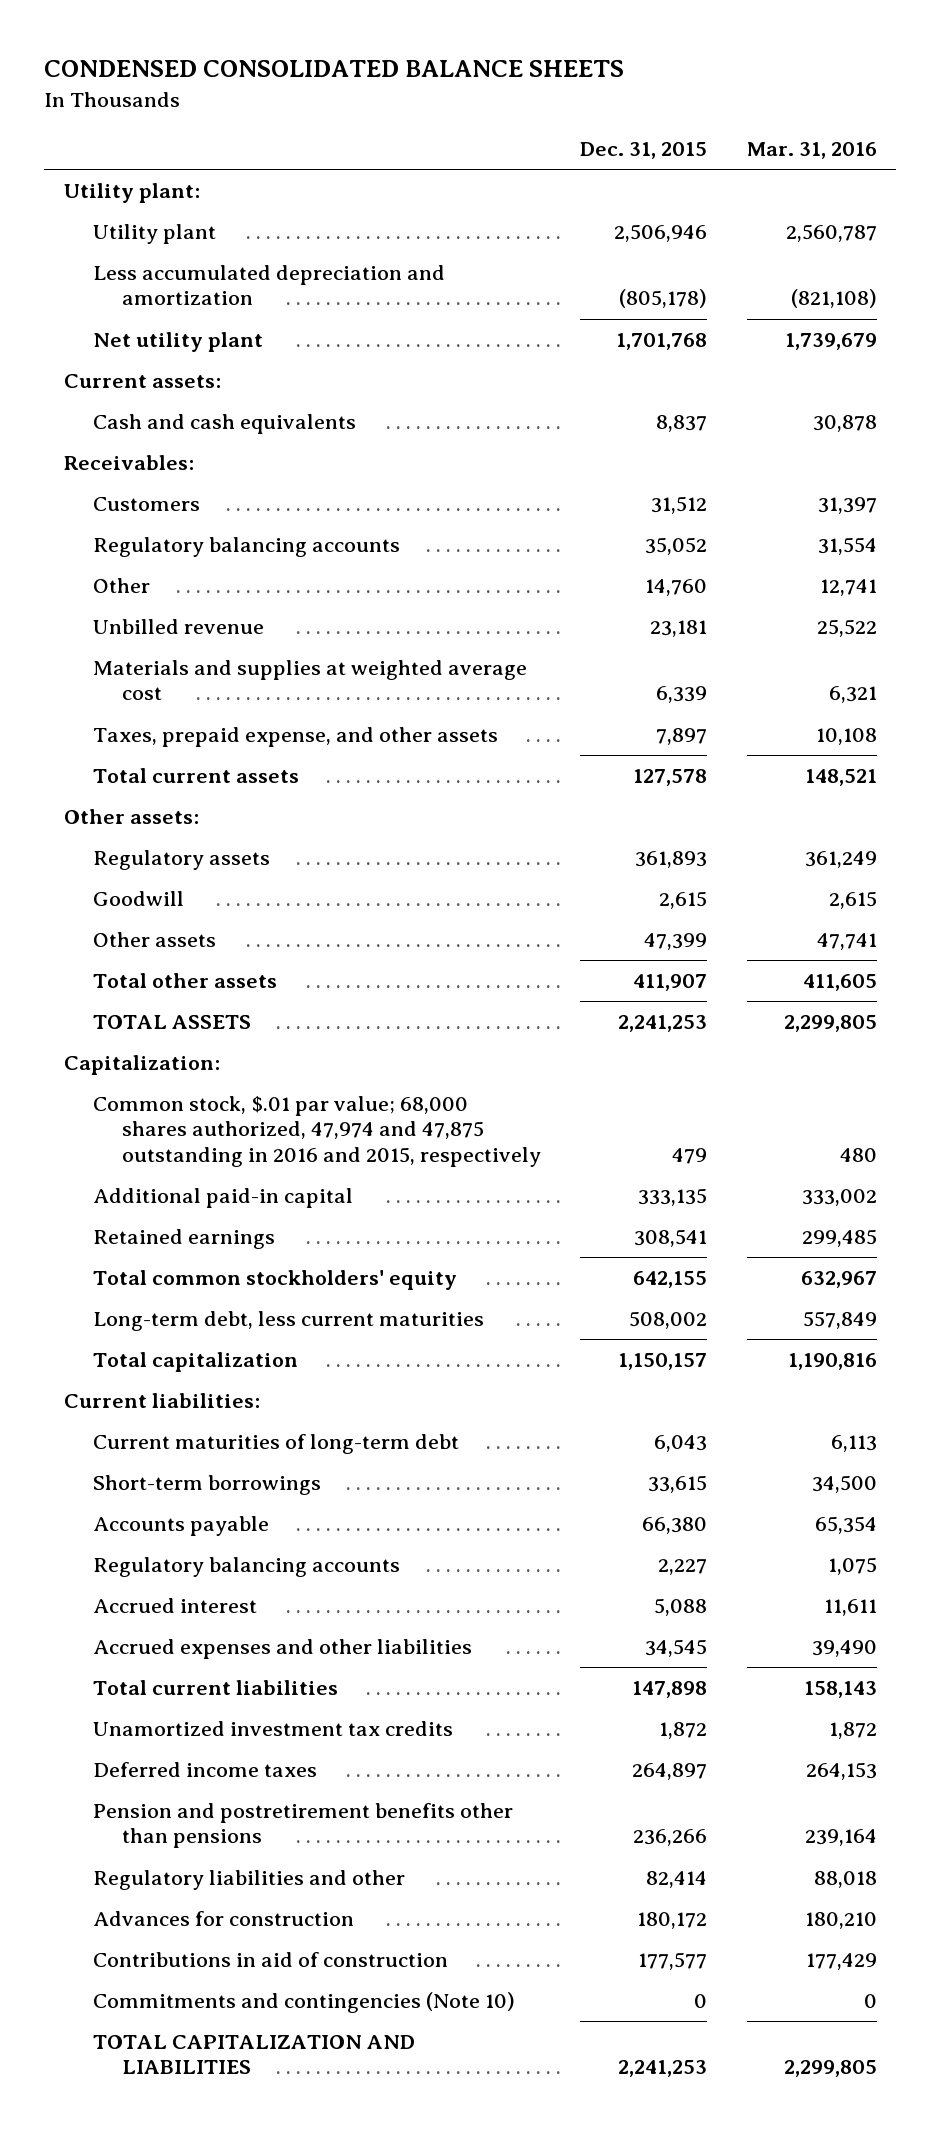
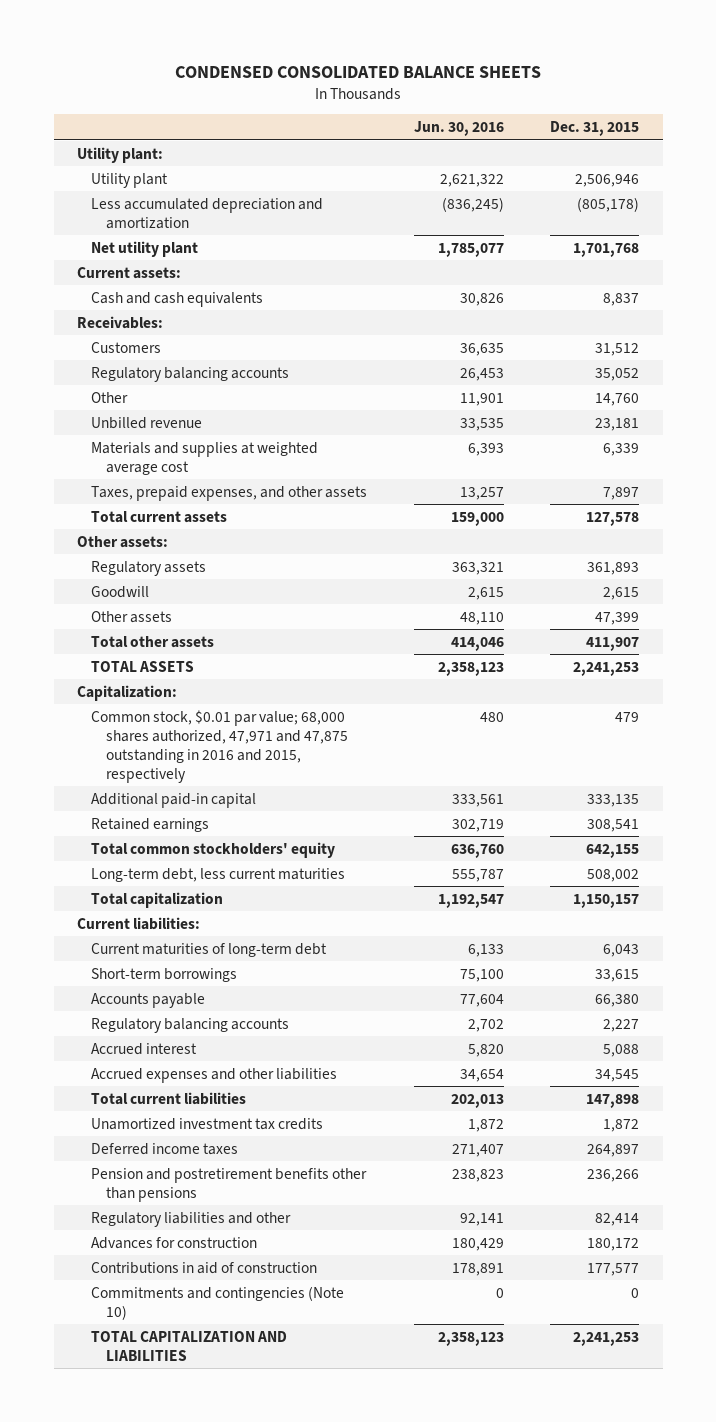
[746,142,877,160] Mar. 31, 2016 -> none
none -> [413,121,504,137] Jun. 30, 2016
[92,727,498,748] Taxes, prepaid expense, and other assets -> [91,485,368,501] Taxes, prepaid expenses, and other assets
[92,1096,542,1167] Common stock, $.01 par value; 68,000 shares authorized, 47,974 and 47,875 outstanding in 2016 and 2015, respectively -> [91,709,348,783] Common stock, $0.01 par value; 68,000 shares authorized, 47,971 and 47,875 outstanding in 2016 and 2015, respectively

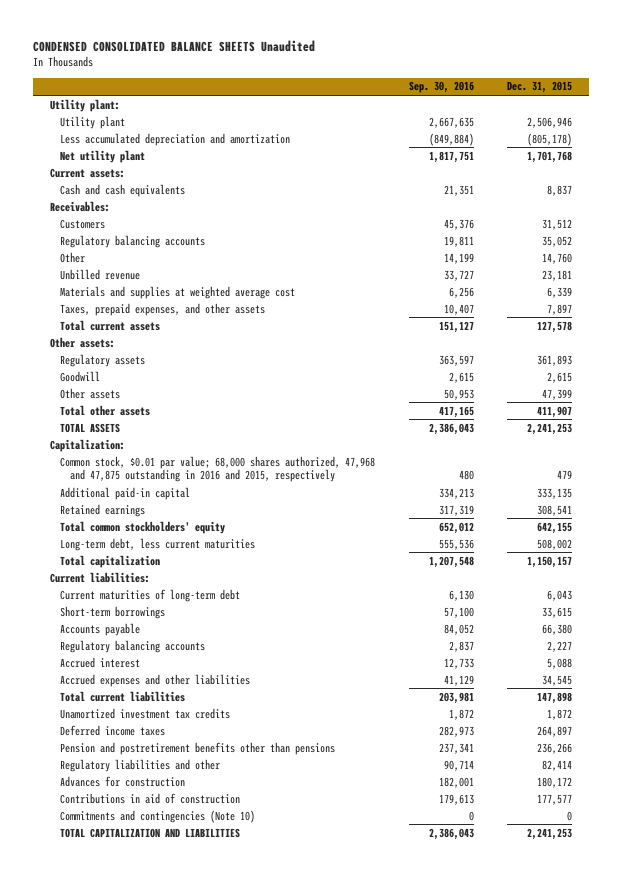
[175,65,542,78] CONDENSED CONSOLIDATED BALANCE SHEETS -> [33,39,316,52] CONDENSED CONSOLIDATED BALANCE SHEETS Unaudited
[413,121,504,137] Jun. 30, 2016 -> none
none -> [408,81,474,94] Sep. 30, 2016
[91,709,348,783] Common stock, $0.01 par value; 68,000 shares authorized, 47,971 and 47,875 outstanding in 2016 and 2015, respectively -> [60,455,376,483] Common stock, $0.01 par value; 68,000 shares authorized, 47,968 and 47,875 outstanding in 2016 and 2015, respectively

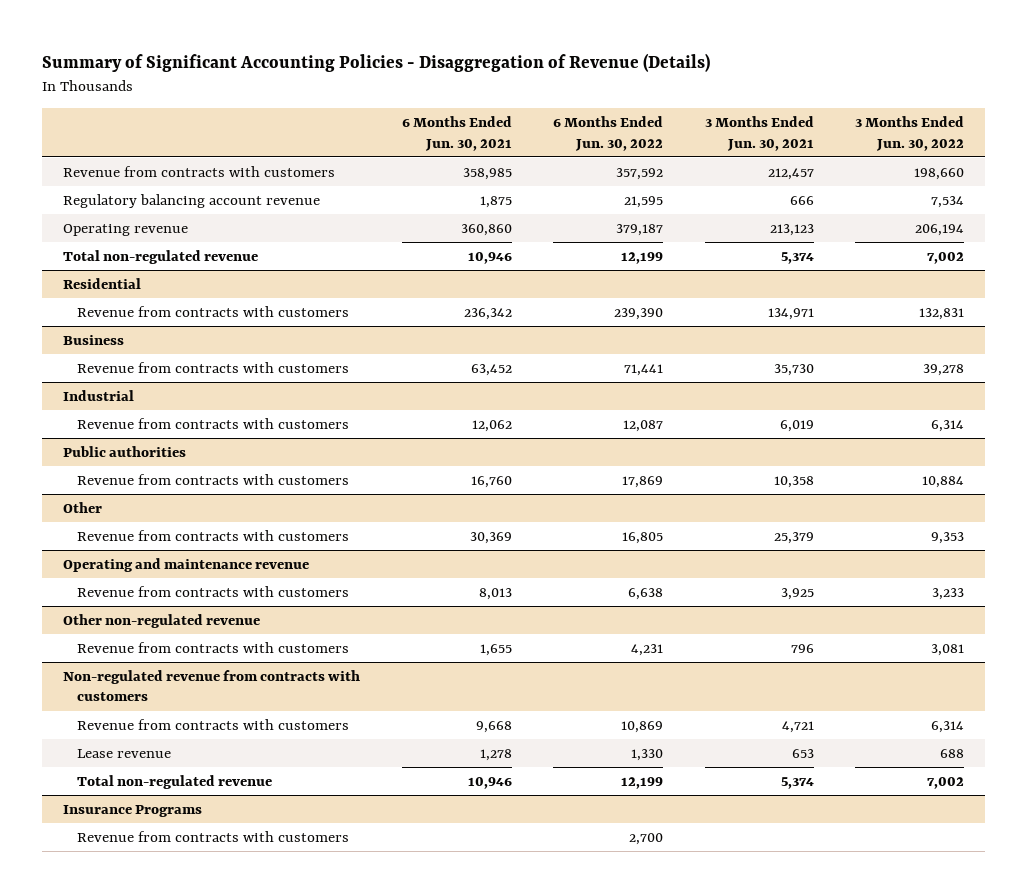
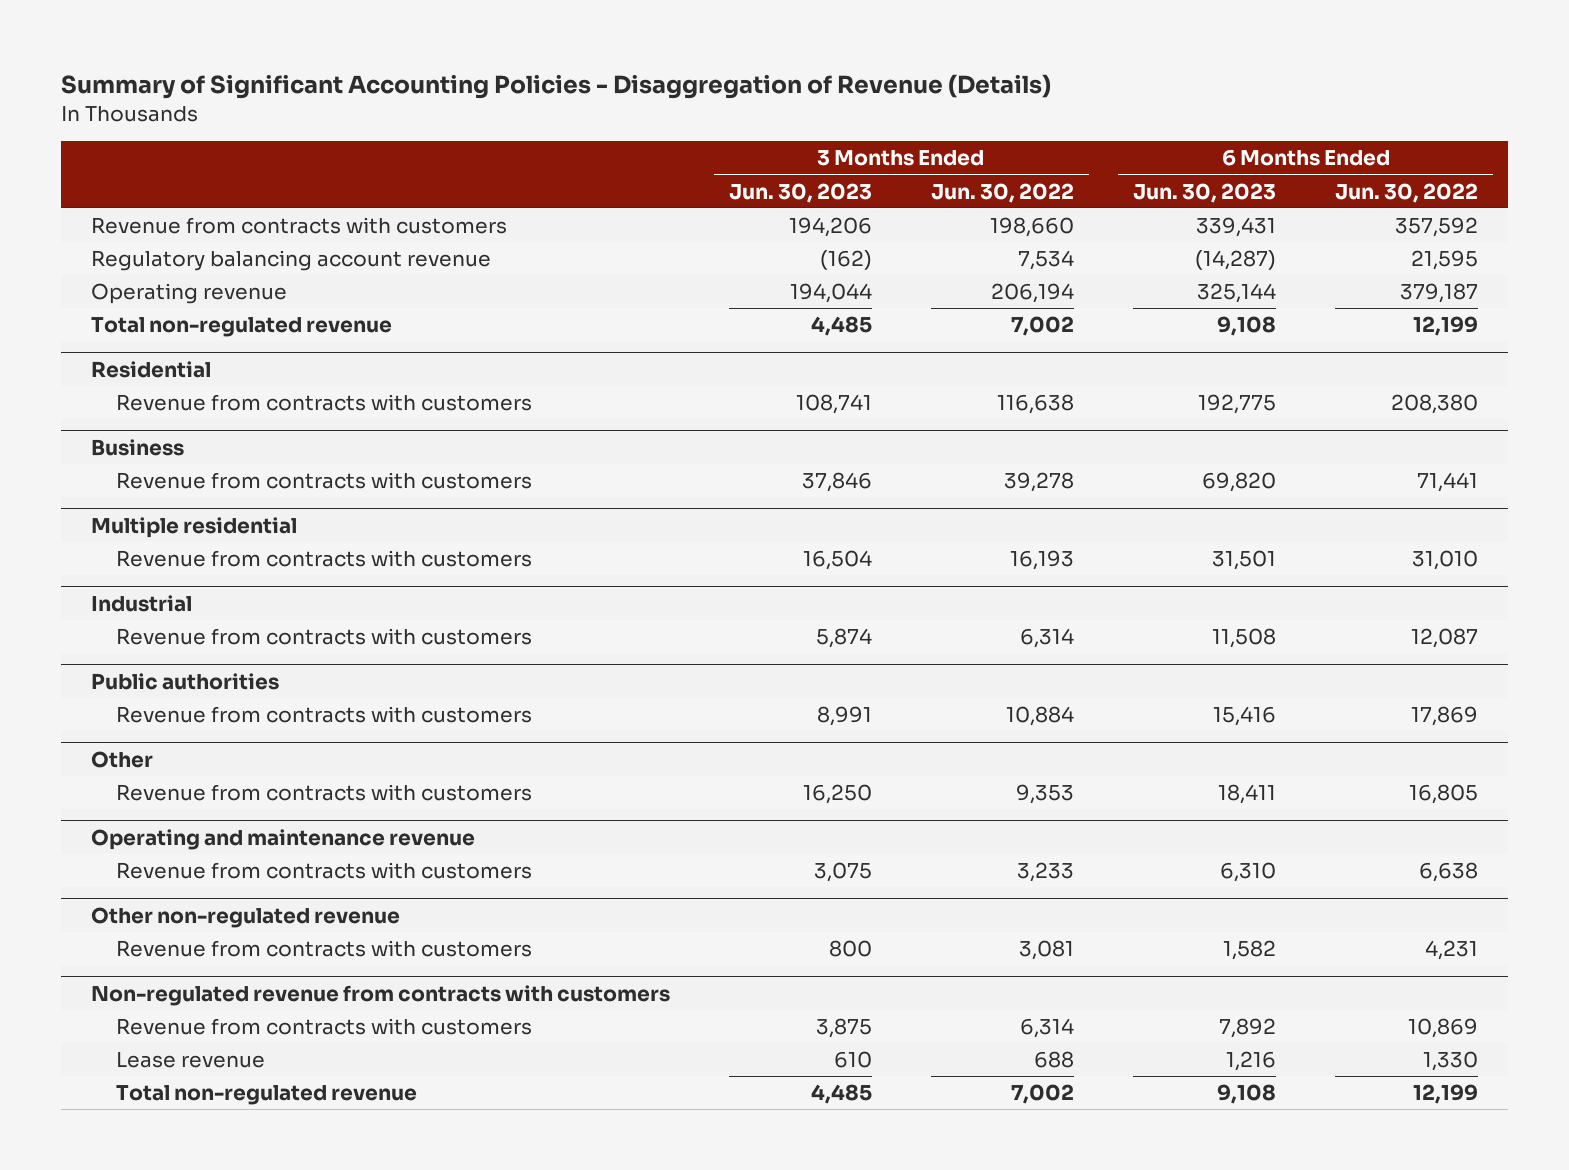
[401,116,512,151] 6 Months Ended Jun. 30, 2021 -> none
[704,116,814,151] 3 Months Ended Jun. 30, 2021 -> none
none -> [728,182,872,203] Jun. 30, 2023
none -> [1133,182,1277,203] Jun. 30, 2023
[614,308,664,321] 239,390 -> [1391,394,1479,415] 208,380
[919,308,965,321] 132,831 -> [997,394,1075,415] 116,638
none -> [90,517,297,539] Multiple residential
none -> [115,550,532,568] Revenue from contracts with customers
[63,805,203,818] Insurance Programs -> none
[76,831,349,843] Revenue from contracts with customers -> none

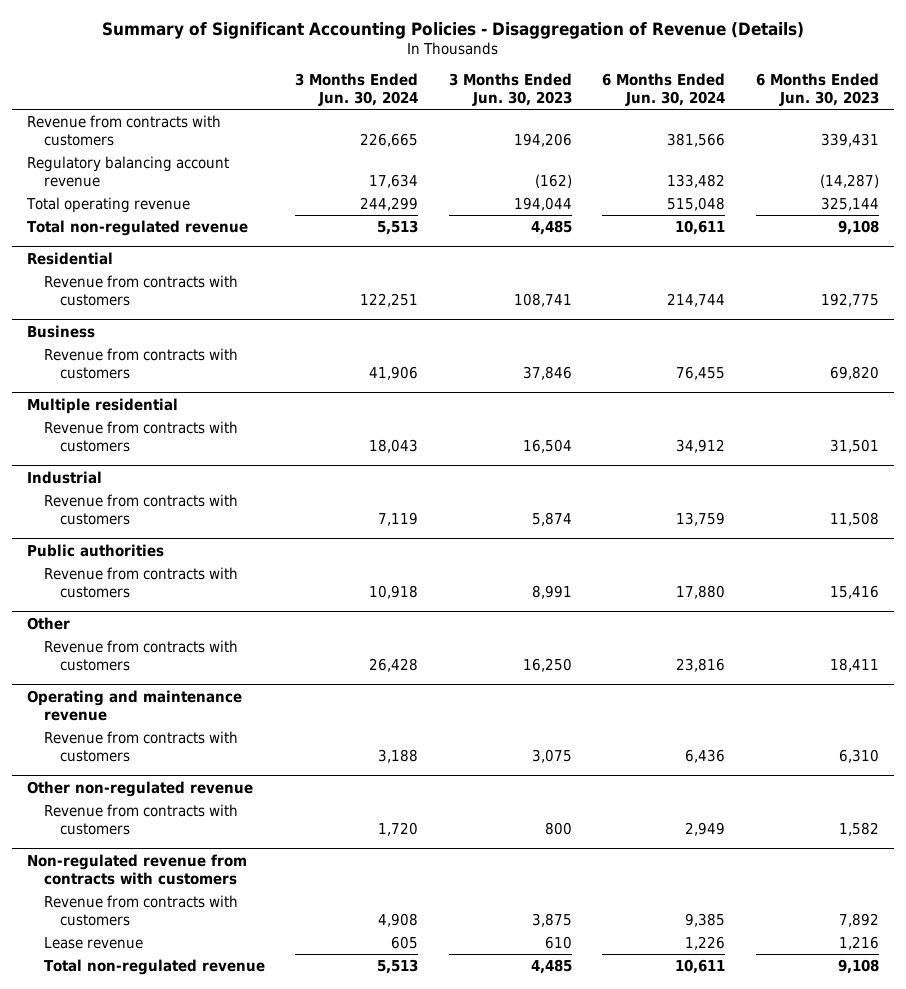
[931,182,1075,203] Jun. 30, 2022 -> none
[1335,182,1479,203] Jun. 30, 2022 -> none
none -> [295,73,419,107] 3 Months Ended Jun. 30, 2024
none -> [602,73,726,107] 6 Months Ended Jun. 30, 2024
[90,283,287,305] Operating revenue -> [26,196,191,213] Total operating revenue

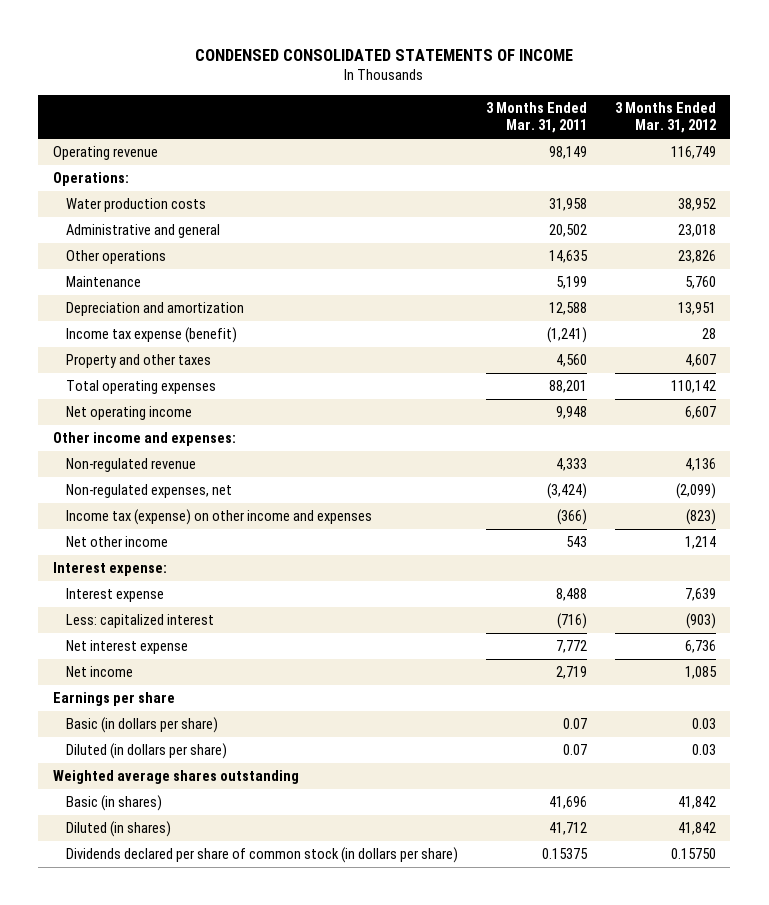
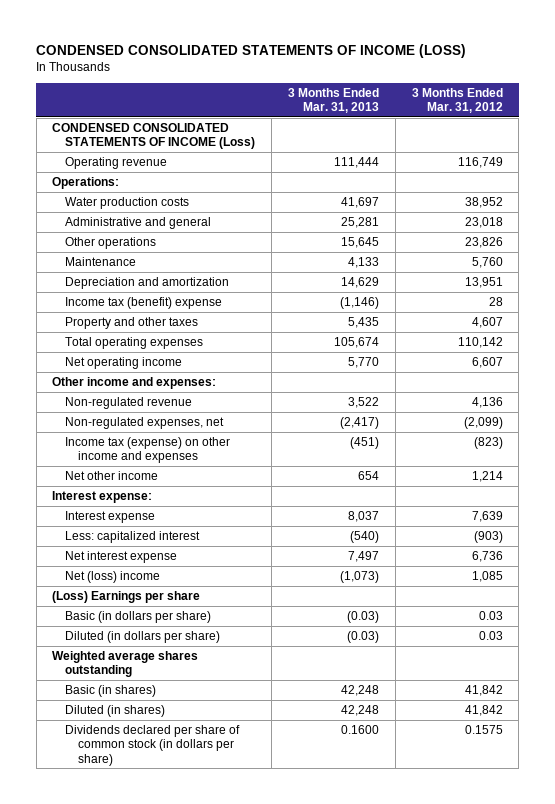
[195,48,574,61] CONDENSED CONSOLIDATED STATEMENTS OF INCOME -> [36,43,467,58] CONDENSED CONSOLIDATED STATEMENTS OF INCOME (LOSS)
[486,102,588,134] 3 Months Ended Mar. 31, 2011 -> none
none -> [287,87,379,113] 3 Months Ended Mar. 31, 2013
none -> [52,122,256,150] CONDENSED CONSOLIDATED STATEMENTS OF INCOME (Loss)
[66,327,238,344] Income tax expense (benefit) -> [65,296,223,309] Income tax (benefit) expense
[66,666,134,678] Net income -> [65,570,161,583] Net (loss) income
[52,692,175,707] Earnings per share -> [52,590,201,603] (Loss) Earnings per share
[671,848,717,860] 0.15750 -> [464,724,503,734] 0.1575

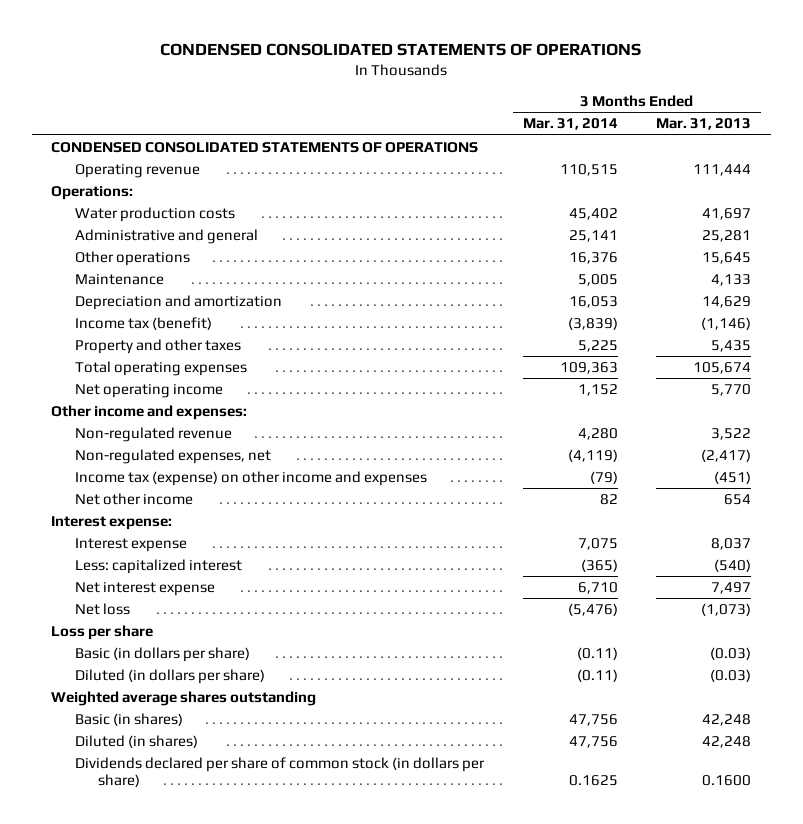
[36,43,467,58] CONDENSED CONSOLIDATED STATEMENTS OF INCOME (LOSS) -> [160,43,642,57] CONDENSED CONSOLIDATED STATEMENTS OF OPERATIONS
[411,87,503,113] 3 Months Ended Mar. 31, 2012 -> none
none -> [522,118,618,131] Mar. 31, 2014
[52,122,256,150] CONDENSED CONSOLIDATED STATEMENTS OF INCOME (Loss) -> [51,141,479,153] CONDENSED CONSOLIDATED STATEMENTS OF OPERATIONS
[65,296,223,309] Income tax (benefit) expense -> [74,316,212,330] Income tax (benefit)
[65,570,161,583] Net (loss) income -> [74,602,130,615] Net loss
[52,590,201,603] (Loss) Earnings per share -> [51,624,154,640] Loss per share

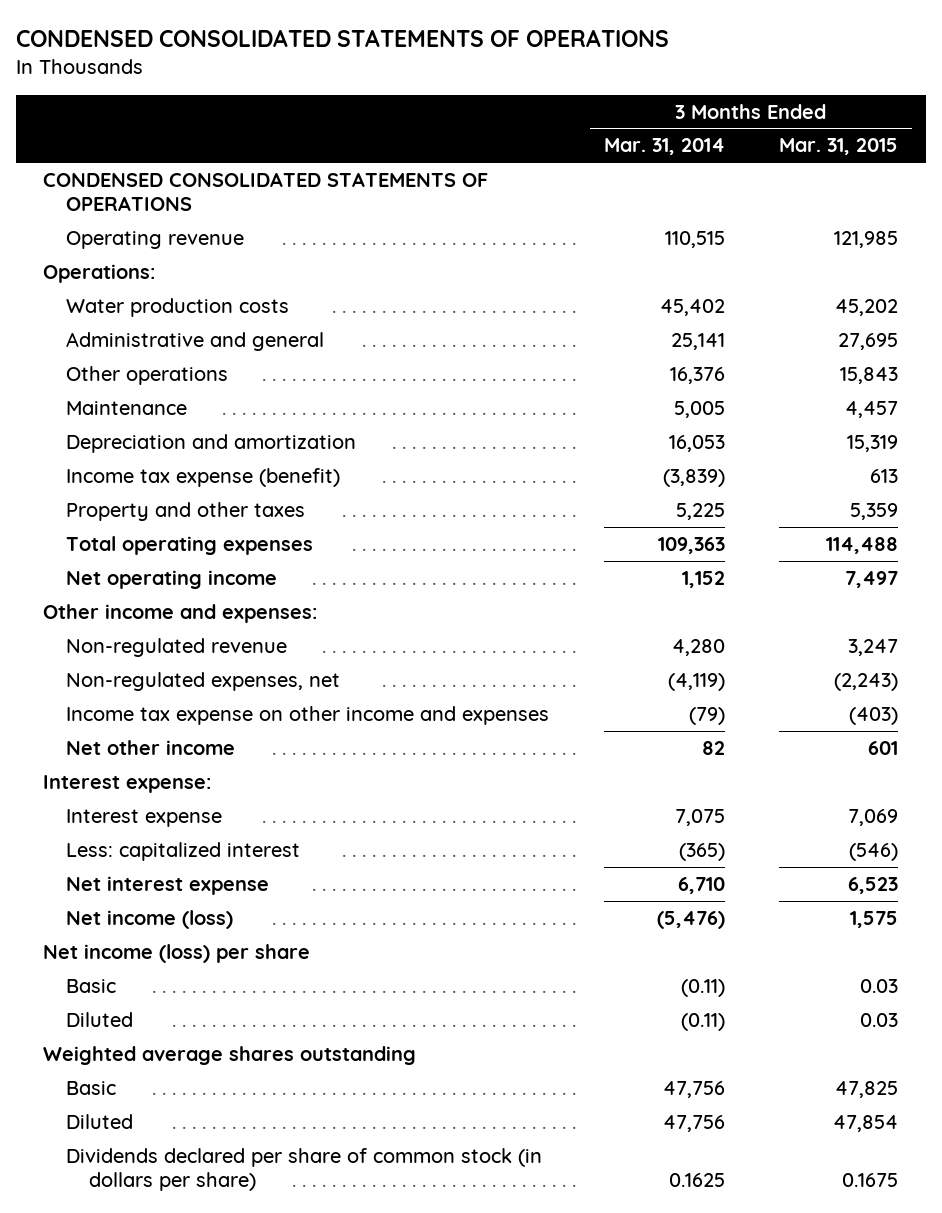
[656,118,752,131] Mar. 31, 2013 -> none
none -> [779,138,899,156] Mar. 31, 2015
[74,316,212,330] Income tax (benefit) -> [66,468,341,488] Income tax expense (benefit)
[74,470,427,486] Income tax (expense) on other income and expenses -> [66,706,550,726] Income tax expense on other income and expenses
[74,602,130,615] Net loss -> [66,910,234,930] Net income (loss)
[51,624,154,640] Loss per share -> [43,944,311,964] Net income (loss) per share
[74,646,250,662] Basic (in dollars per share) -> [66,979,117,994] Basic
[74,668,265,684] Diluted (in dollars per share) -> [66,1012,134,1028] Diluted
[74,712,183,726] Basic (in shares) -> [66,1081,117,1096] Basic
[74,734,198,748] Diluted (in shares) -> [66,1114,134,1130] Diluted

